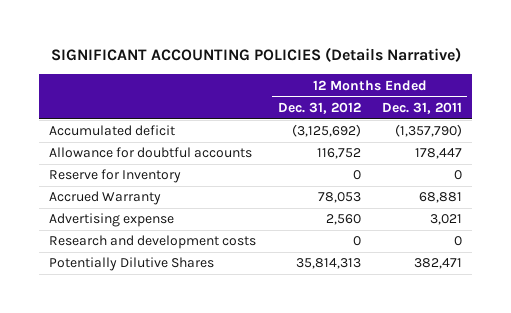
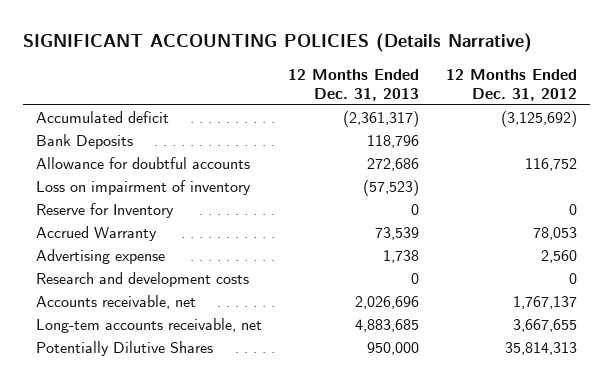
[381,101,462,114] Dec. 31, 2011 -> none
none -> [288,69,420,101] 12 Months Ended Dec. 31, 2013
none -> [36,134,134,150] Bank Deposits
none -> [36,180,252,196] Loss on impairment of inventory
none -> [36,295,197,310] Accounts receivable, net
none -> [36,318,263,334] Long-tem accounts receivable, net

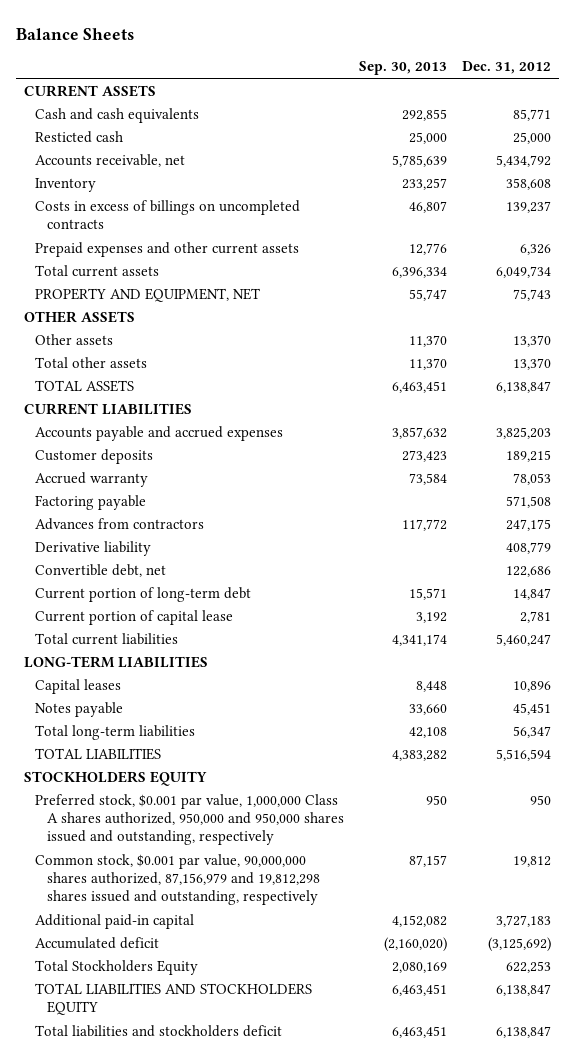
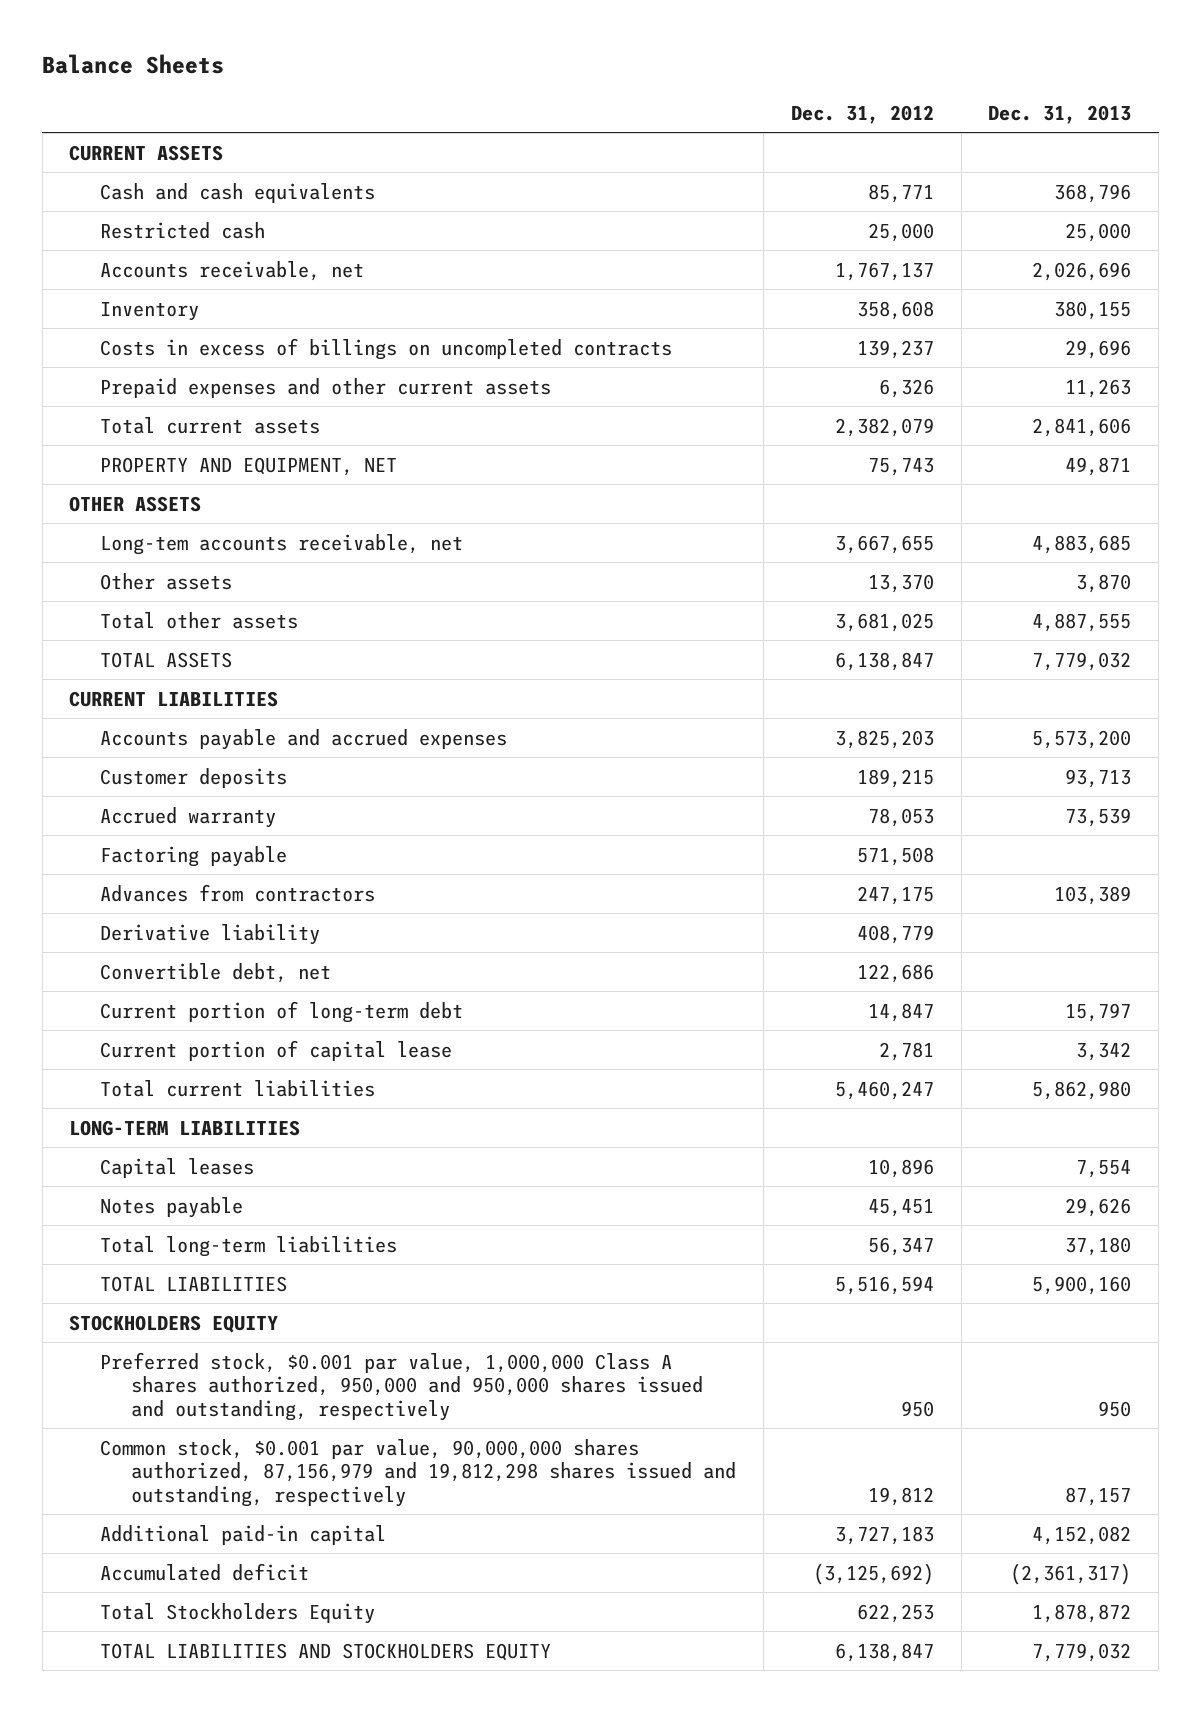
[359,61,448,76] Sep. 30, 2013 -> none
none -> [988,104,1132,124] Dec. 31, 2013
[35,130,124,143] Resticted cash -> [100,221,266,239] Restricted cash
[496,154,552,167] 5,434,792 -> [834,261,934,281] 1,767,137
[496,265,552,278] 6,049,734 -> [834,417,934,437] 2,382,079
none -> [100,533,464,555] Long-tem accounts receivable, net
[513,357,552,370] 13,370 -> [834,612,934,632] 3,681,025
[35,1024,283,1037] Total liabilities and stockholders deficit -> none

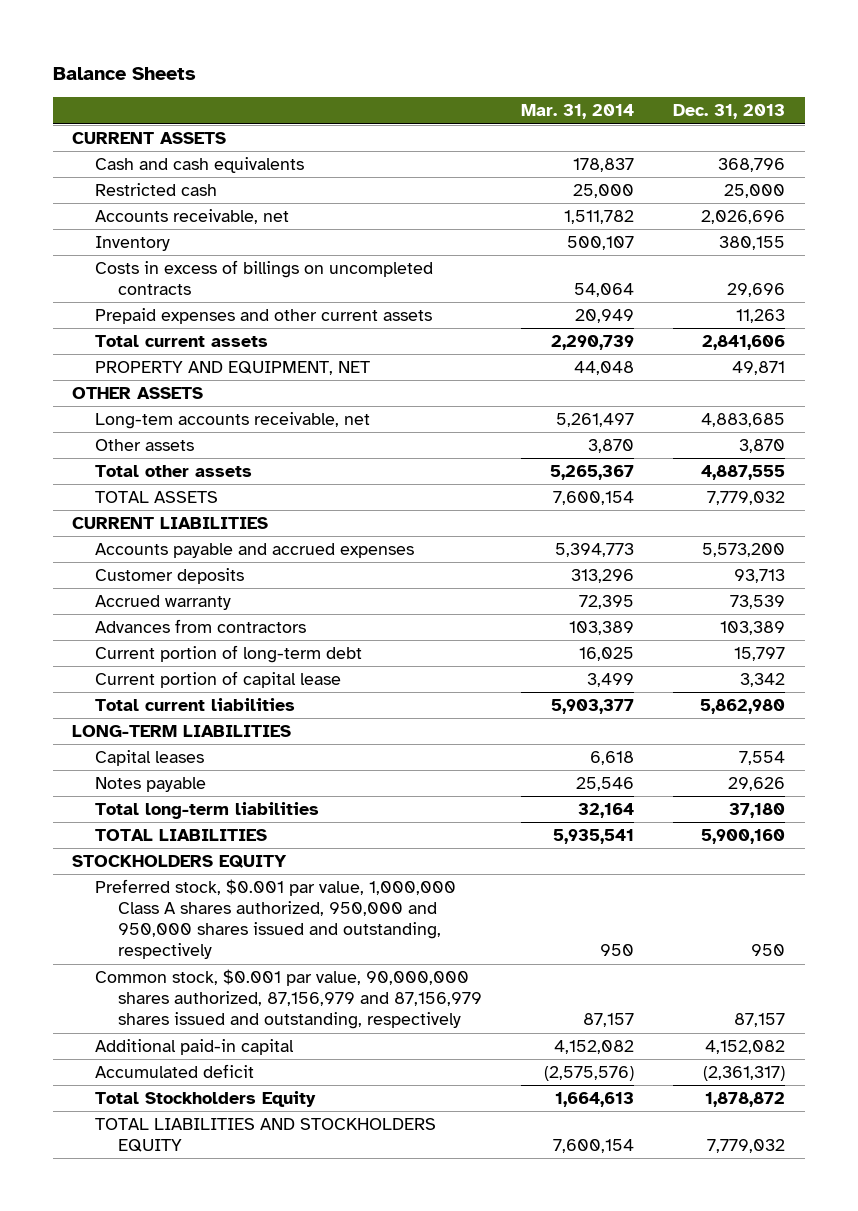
[790,104,934,124] Dec. 31, 2012 -> none
none -> [521,104,635,120] Mar. 31, 2014
[100,845,288,867] Factoring payable -> none
[100,923,321,945] Derivative liability -> none
[100,962,332,983] Convertible debt, net -> none
[100,1438,737,1507] Common stock, $0.001 par value, 90,000,000 shares authorized, 87,156,979 and 19,812,298 shares issued and outstanding, respectively -> [95,969,483,1030] Common stock, $0.001 par value, 90,000,000 shares authorized, 87,156,979 and 87,156,979 shares issued and outstanding, respectively

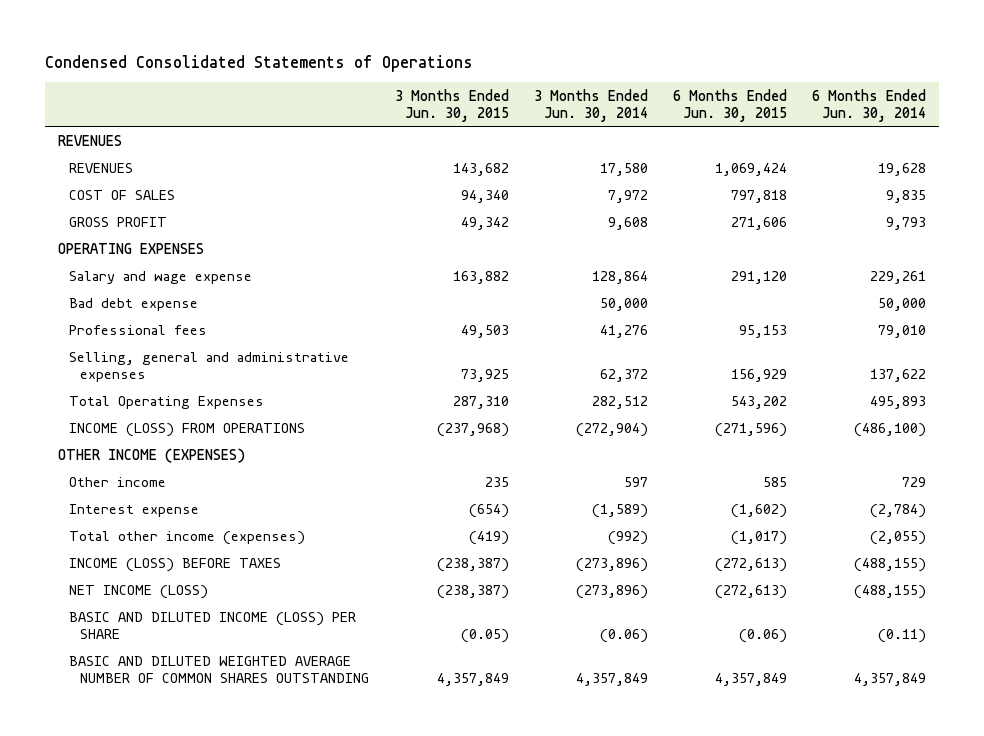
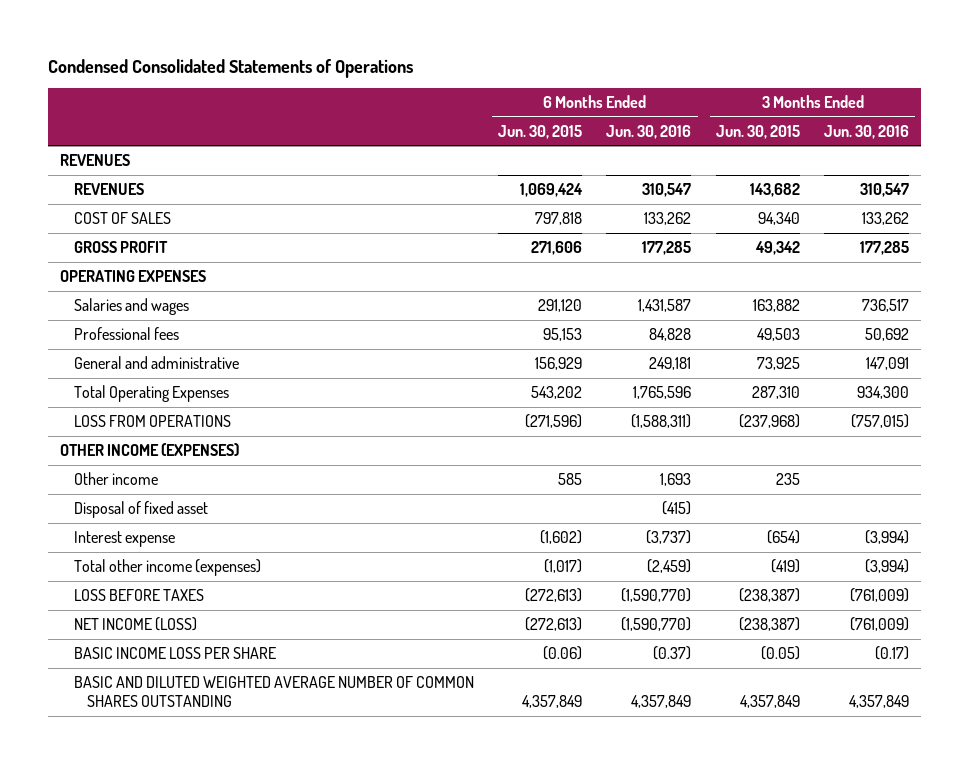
[533,88,648,122] 3 Months Ended Jun. 30, 2014 -> none
[811,88,926,122] 6 Months Ended Jun. 30, 2014 -> none
none -> [606,124,692,139] Jun. 30, 2016
none -> [824,124,910,139] Jun. 30, 2016
[69,297,199,311] Bad debt expense -> none
[69,270,253,284] Salary and wage expense -> [73,298,189,316] Salaries and wages
[69,351,350,382] Selling, general and administrative expenses -> [73,356,239,370] General and administrative
[69,422,306,437] INCOME (LOSS) FROM OPERATIONS -> [73,415,231,428] LOSS FROM OPERATIONS
none -> [73,501,208,519] Disposal of fixed asset
[69,557,282,572] INCOME (LOSS) BEFORE TAXES -> [73,589,204,602] LOSS BEFORE TAXES
[69,611,357,639] BASIC AND DILUTED INCOME (LOSS) PER SHARE -> [73,647,276,660] BASIC INCOME LOSS PER SHARE

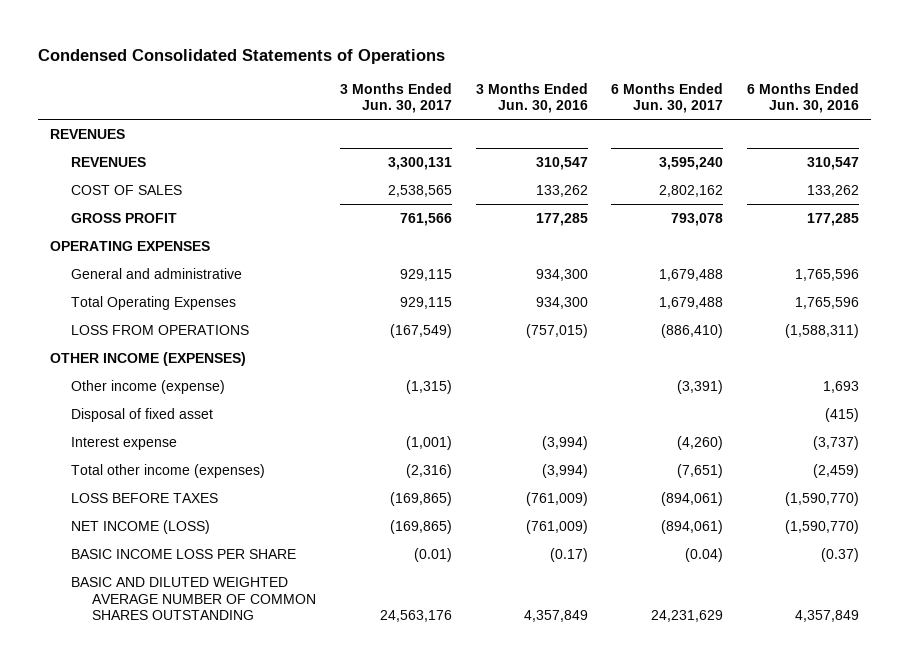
[498,124,583,139] Jun. 30, 2015 -> none
[715,124,800,139] Jun. 30, 2015 -> none
none -> [339,82,452,114] 3 Months Ended Jun. 30, 2017
none -> [611,82,724,114] 6 Months Ended Jun. 30, 2017
[73,298,189,316] Salaries and wages -> none
[73,327,179,341] Professional fees -> none
[649,357,692,371] 249,181 -> [794,268,859,281] 1,765,596
[866,357,910,371] 147,091 -> [535,268,588,281] 934,300
[73,472,158,486] Other income -> [71,379,226,394] Other income (expense)

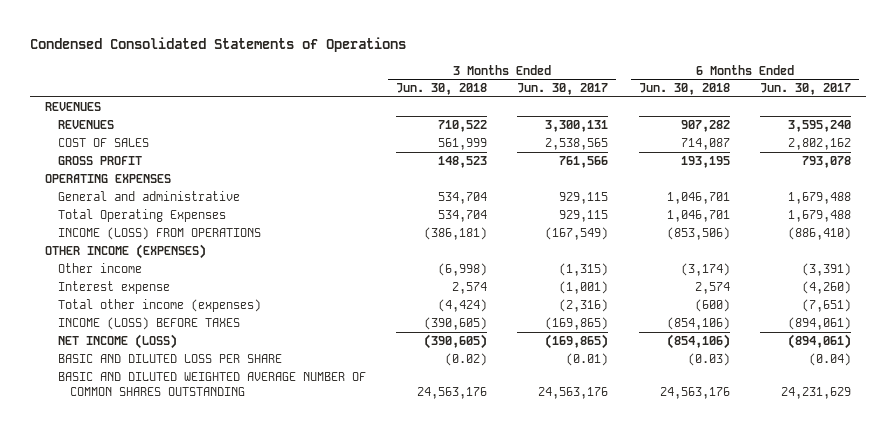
[475,82,588,114] 3 Months Ended Jun. 30, 2016 -> none
[746,82,859,114] 6 Months Ended Jun. 30, 2016 -> none
none -> [395,83,487,96] Jun. 30, 2018
none -> [638,83,730,96] Jun. 30, 2018
[71,324,250,335] LOSS FROM OPERATIONS -> [57,227,261,241] INCOME (LOSS) FROM OPERATIONS
[71,407,214,422] Disposal of fixed asset -> none
[71,379,226,394] Other income (expense) -> [57,263,142,274] Other income
[71,492,219,503] LOSS BEFORE TAXES -> [57,317,240,331] INCOME (LOSS) BEFORE TAXES
[71,548,297,559] BASIC INCOME LOSS PER SHARE -> [57,354,282,364] BASIC AND DILUTED LOSS PER SHARE

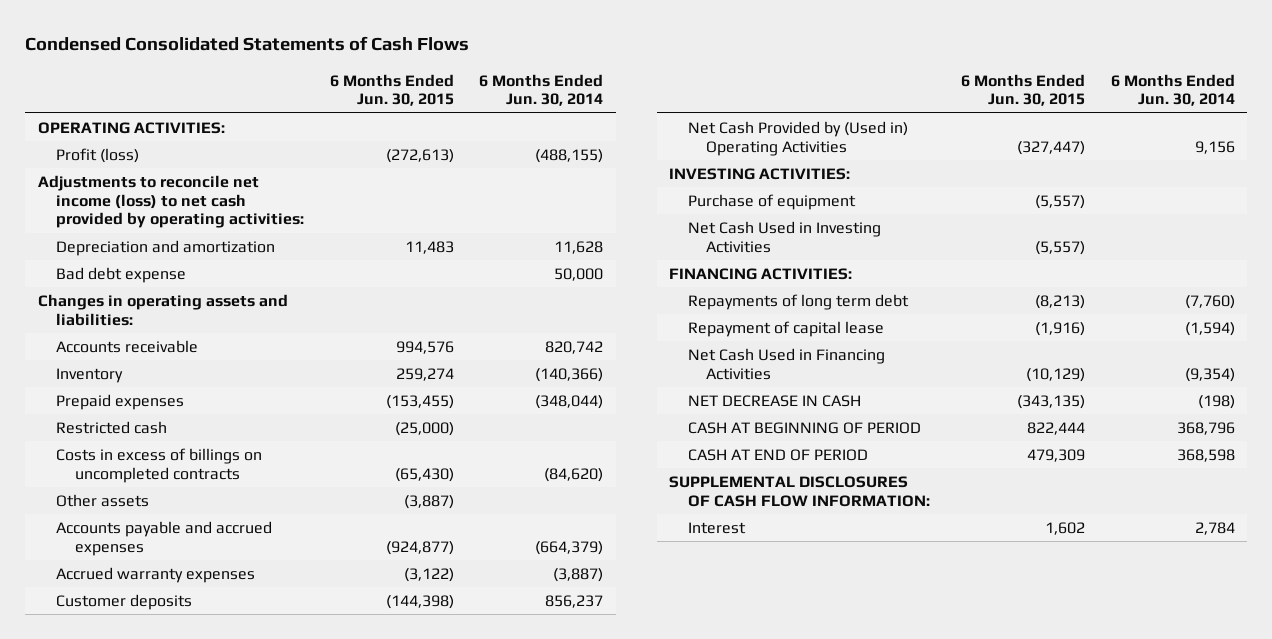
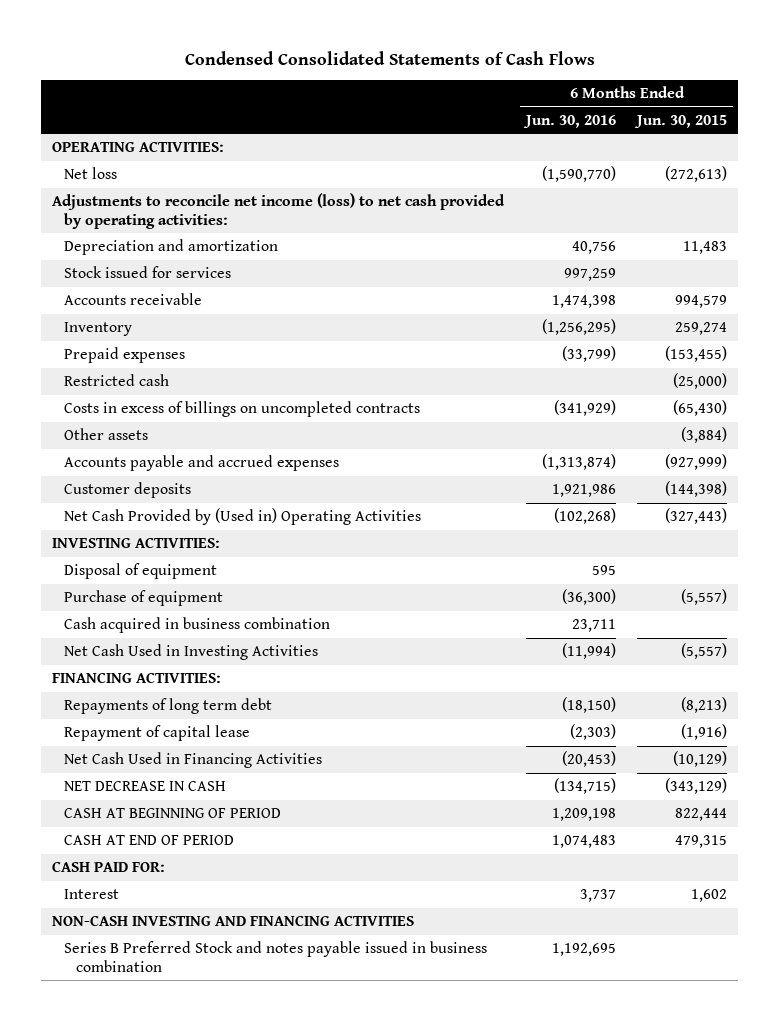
[479,73,604,107] 6 Months Ended Jun. 30, 2014 -> none
none -> [522,114,616,128] Jun. 30, 2016
[56,148,140,164] Profit (loss) -> [63,167,117,180] Net loss
[56,267,187,284] Bad debt expense -> none
[37,294,288,326] Changes in operating assets and liabilities: -> none
none -> [63,266,231,279] Stock issued for services
[395,341,454,355] 994,576 -> [675,295,728,309] 994,579
[56,567,256,584] Accrued warranty expenses -> none
[403,495,454,510] (3,887) -> [681,427,728,444] (3,884)
[385,540,454,555] (924,877) -> [665,454,728,471] (927,999)
[1017,140,1086,155] (327,447) -> [665,508,728,525] (327,443)
none -> [63,563,217,580] Disposal of equipment
none -> [63,617,330,634] Cash acquired in business combination
[1017,395,1086,410] (343,135) -> [665,778,728,795] (343,129)
[669,476,930,507] SUPPLEMENTAL DISCLOSURES OF CASH FLOW INFORMATION: -> none
[1027,449,1086,463] 479,309 -> [675,835,728,849] 479,315
none -> [51,861,165,873] CASH PAID FOR:
none -> [51,915,414,927] NON-CASH INVESTING AND FINANCING ACTIVITIES
none -> [63,941,487,972] Series B Preferred Stock and notes payable issued in business combination

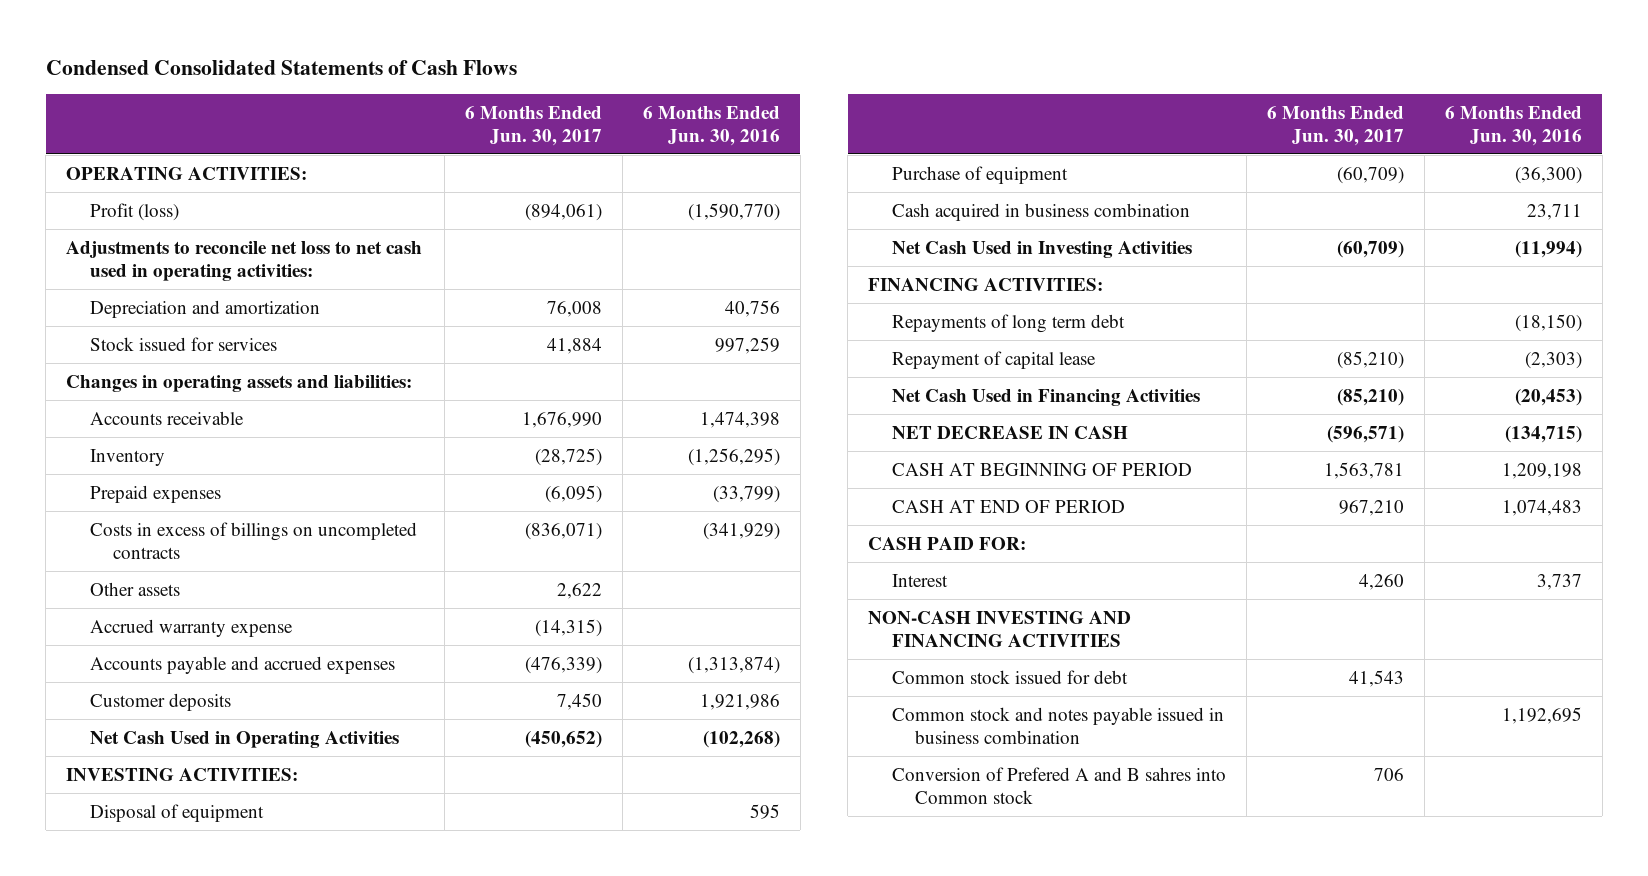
[634,114,728,128] Jun. 30, 2015 -> none
none -> [464,105,602,146] 6 Months Ended Jun. 30, 2017
[63,167,117,180] Net loss -> [89,202,179,221] Profit (loss)
[51,193,505,229] Adjustments to reconcile net income (loss) to net cash provided by operating activities: -> [66,240,423,281] Adjustments to reconcile net loss to net cash used in operating activities:
none -> [66,374,413,392] Changes in operating assets and liabilities:
[63,374,169,387] Restricted cash -> none
none -> [89,618,293,637] Accrued warranty expense
[63,508,421,526] Net Cash Provided by (Used in) Operating Activities -> [89,730,399,748] Net Cash Used in Operating Activities
none -> [891,669,1128,684] Common stock issued for debt
[63,941,487,972] Series B Preferred Stock and notes payable issued in business combination -> [891,706,1224,744] Common stock and notes payable issued in business combination
none -> [891,766,1226,804] Conversion of Prefered A and B sahres into Common stock

